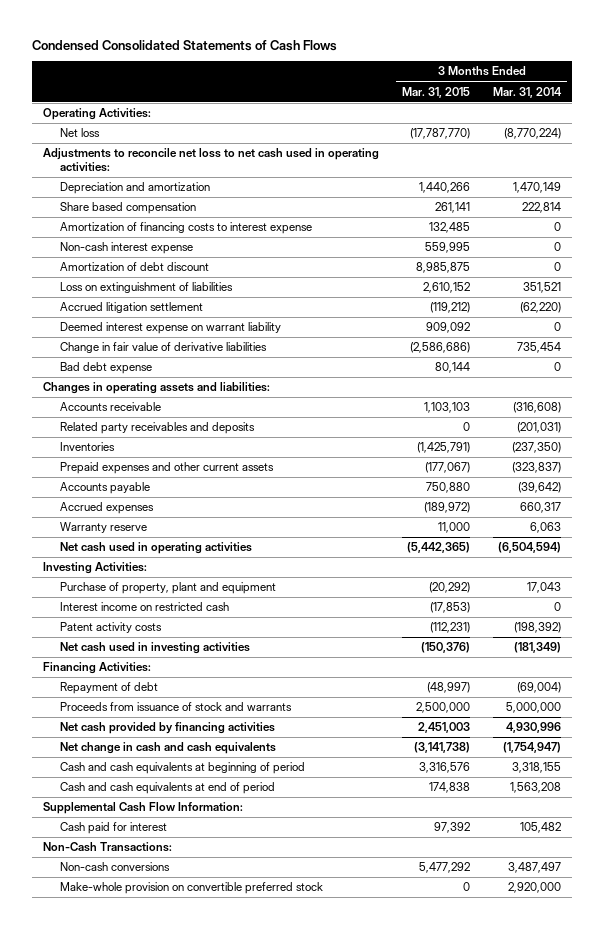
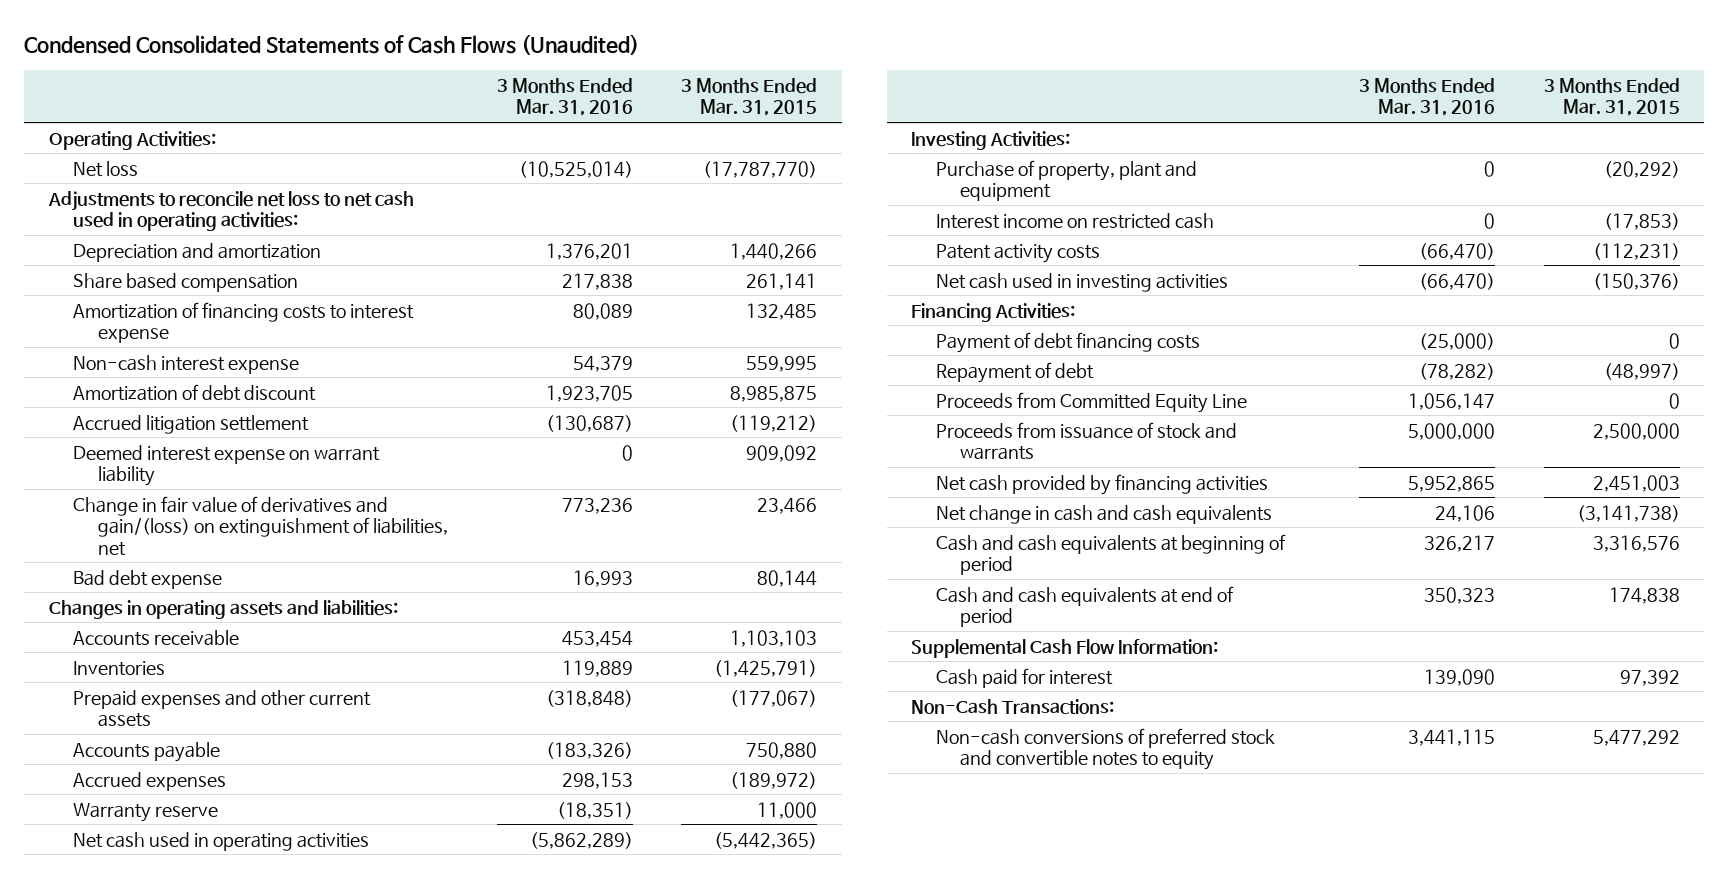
[31,39,337,51] Condensed Consolidated Statements of Cash Flows -> [24,34,640,56] Condensed Consolidated Statements of Cash Flows (Unaudited)
[492,86,562,98] Mar. 31, 2014 -> none
none -> [496,77,633,117] 3 Months Ended Mar. 31, 2016
[60,282,234,294] Loss on extinguishment of liabilities -> none
[60,342,268,354] Change in fair value of derivative liabilities -> none
none -> [73,495,448,556] Change in fair value of derivatives and gain/(loss) on extinguishment of liabilities, net
[60,422,256,435] Related party receivables and deposits -> none
none -> [935,331,1200,353] Payment of debt financing costs
none -> [935,391,1247,413] Proceeds from Committed Equity Line
[60,882,324,895] Make-whole provision on convertible preferred stock -> none
[60,862,171,872] Non-cash conversions -> [935,727,1275,771] Non-cash conversions of preferred stock and convertible notes to equity

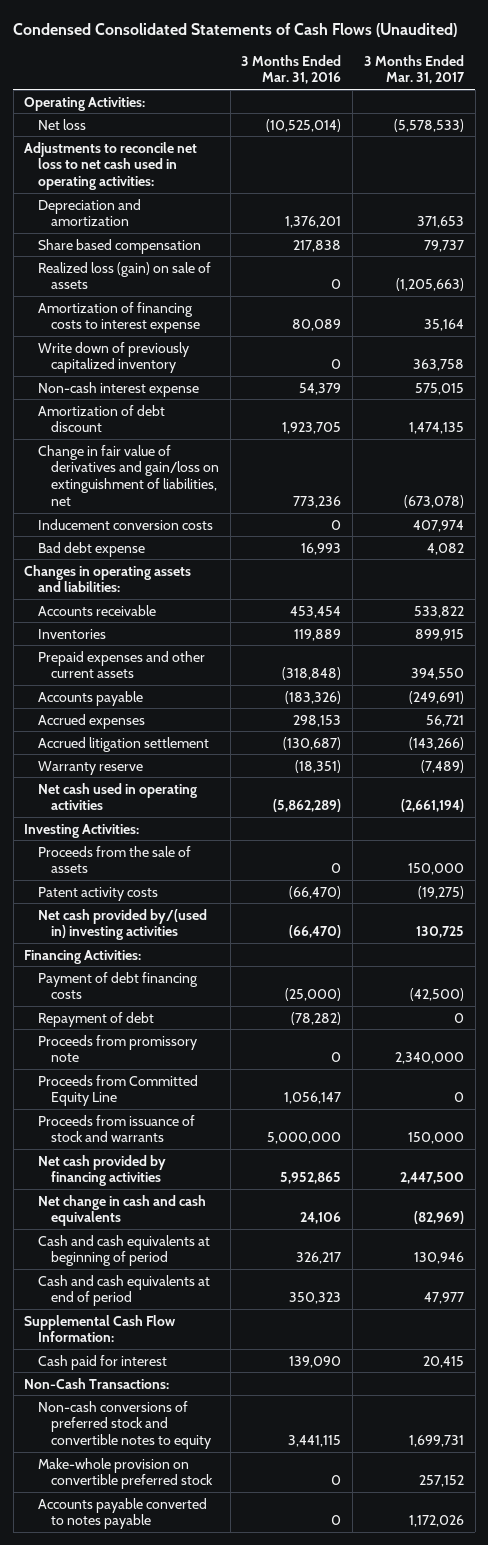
[681,77,818,117] 3 Months Ended Mar. 31, 2015 -> none
none -> [363,54,465,85] 3 Months Ended Mar. 31, 2017
none -> [37,261,211,290] Realized loss (gain) on sale of assets
none -> [37,341,189,374] Write down of previously capitalized inventory
[73,444,381,487] Deemed interest expense on warrant liability -> none
[73,495,448,556] Change in fair value of derivatives and gain/(loss) on extinguishment of liabilities, net -> [37,444,219,506] Change in fair value of derivatives and gain/loss on extinguishment of liabilities, net
none -> [37,518,213,530] Inducement conversion costs
[73,414,310,434] Accrued litigation settlement -> [37,736,209,752] Accrued litigation settlement
[935,159,1197,202] Purchase of property, plant and equipment -> none
[935,212,1214,229] Interest income on restricted cash -> none
none -> [37,845,191,874] Proceeds from the sale of assets
[935,272,1228,292] Net cash used in investing activities -> [37,908,207,941] Net cash provided by/(used in) investing activities
none -> [37,1034,197,1063] Proceeds from promissory note
none -> [37,1457,213,1490] Make-whole provision on convertible preferred stock
none -> [37,1497,207,1530] Accounts payable converted to notes payable

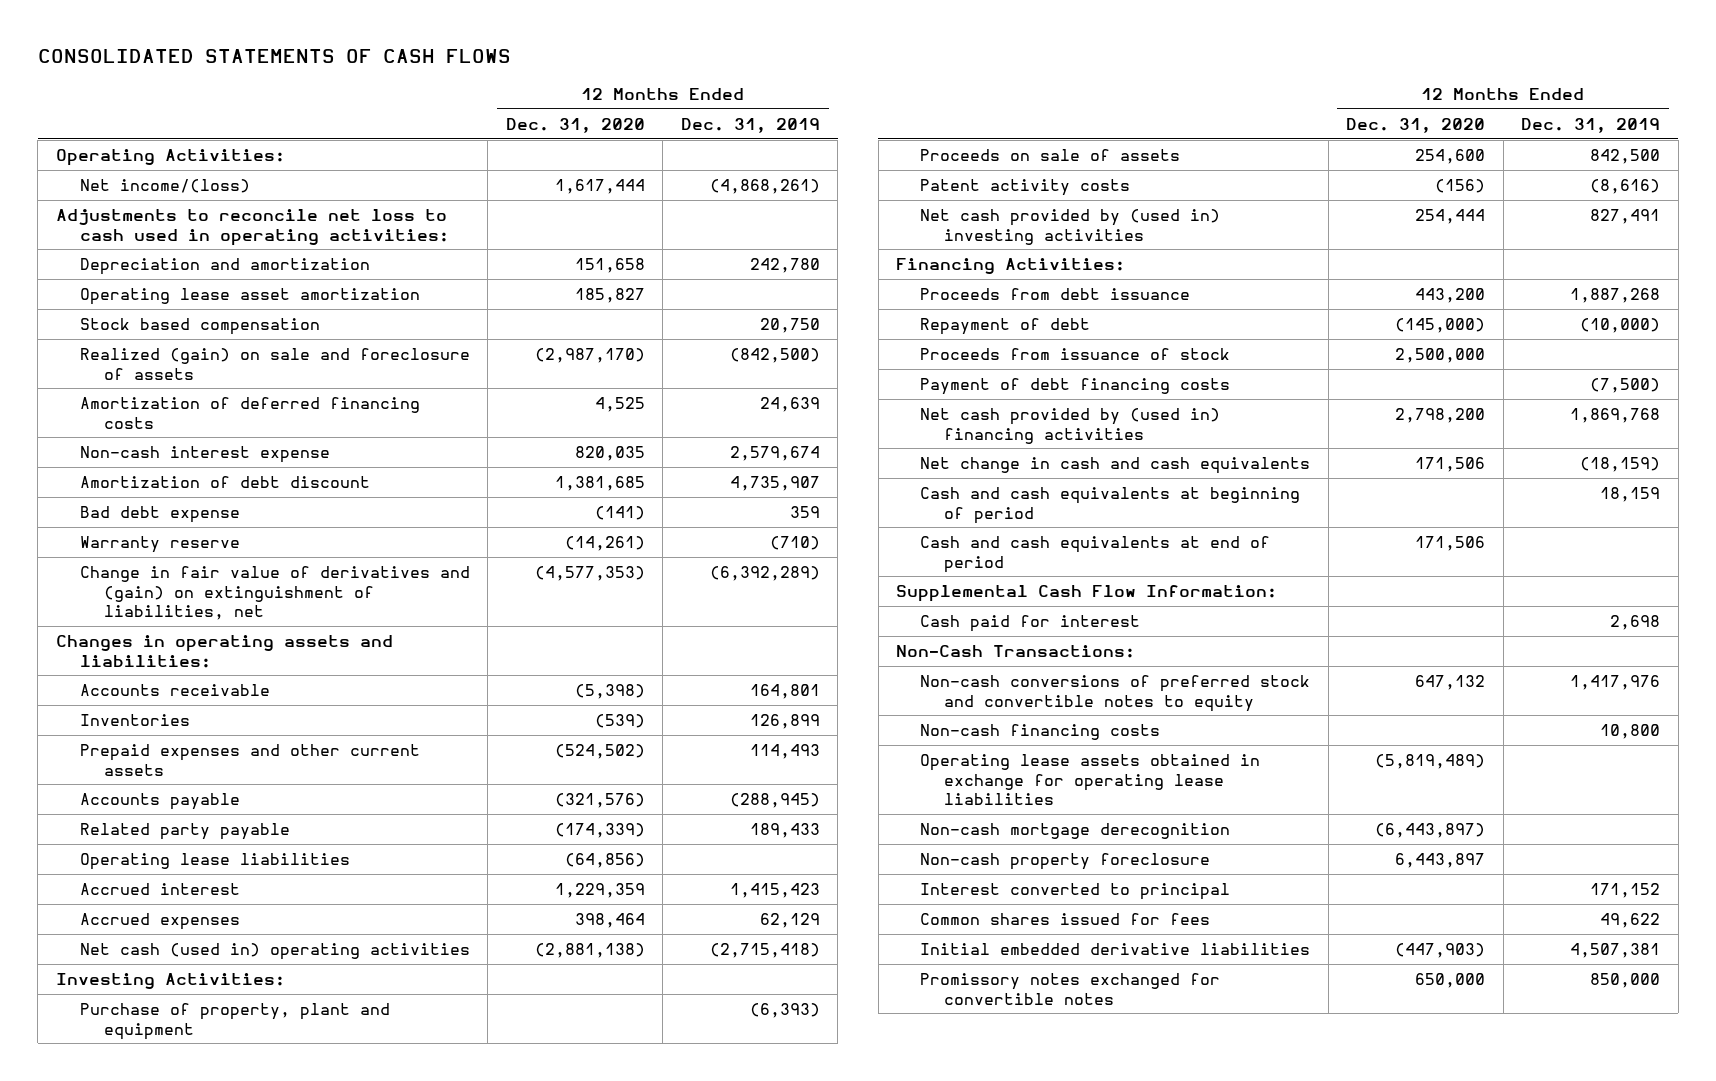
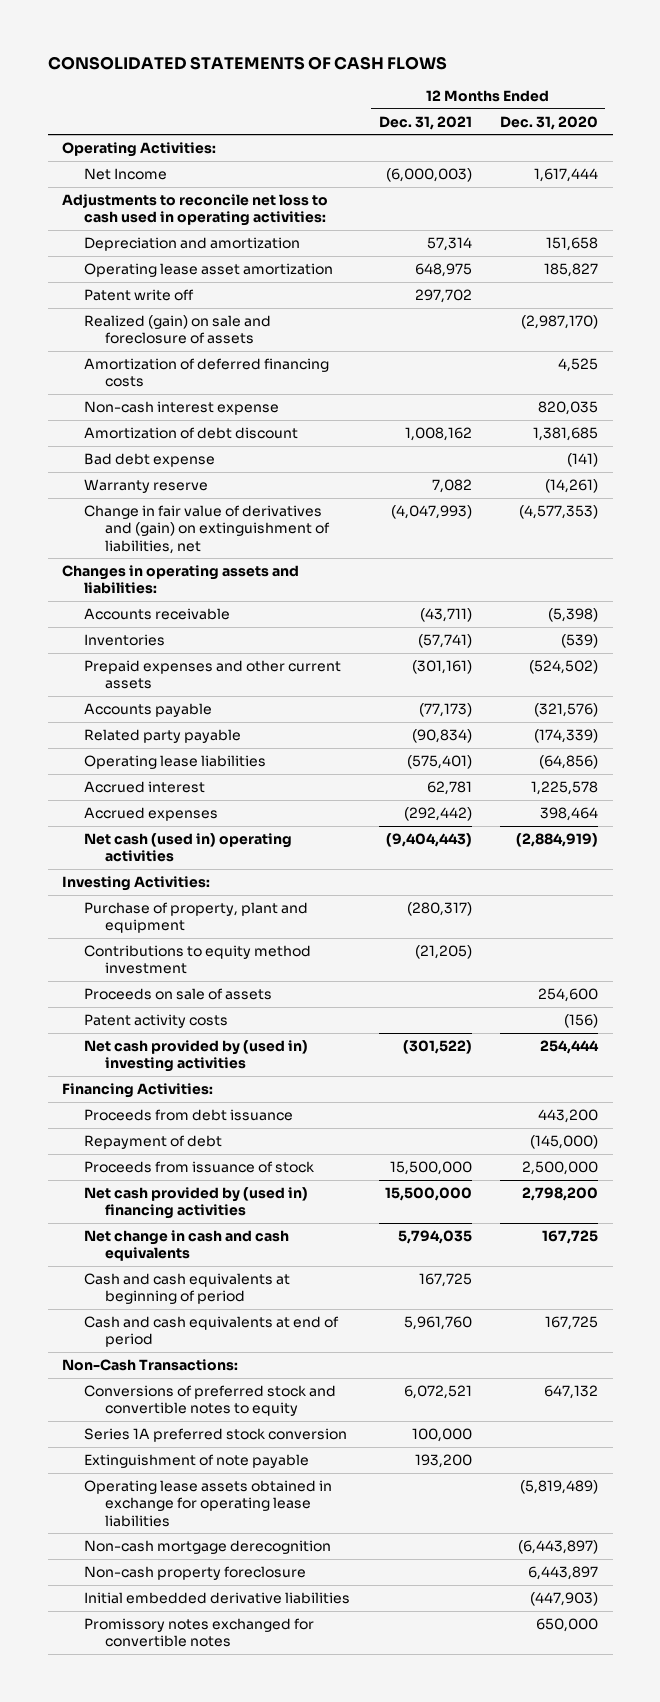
[680,117,820,133] Dec. 31, 2019 -> none
none -> [378,115,472,130] Dec. 31, 2021
[79,179,250,194] Net income/(loss) -> [83,167,167,180] Net Income
[79,318,320,336] Stock based compensation -> none
none -> [83,288,194,301] Patent write off
[554,883,645,899] 1,229,359 -> [531,780,599,795] 1,225,578
[534,943,645,959] (2,881,138) -> [516,832,599,847] (2,884,919)
none -> [83,944,311,975] Contributions to equity method investment
[920,378,1231,396] Payment of debt financing costs -> none
[1415,457,1486,473] 171,506 -> [542,1229,599,1244] 167,725
[896,585,1278,603] Supplemental Cash Flow Information: -> none
[920,615,1141,633] Cash paid for interest -> none
[1415,536,1486,552] 171,506 -> [545,1315,599,1330] 167,725
[920,724,1161,741] Non-cash financing costs -> none
[920,675,1311,712] Non-cash conversions of preferred stock and convertible notes to equity -> [83,1384,336,1417] Conversions of preferred stock and convertible notes to equity
none -> [83,1427,347,1442] Series 1A preferred stock conversion
none -> [83,1453,309,1468] Extinguishment of note payable
[920,883,1231,901] Interest converted to principal -> none
[920,913,1211,926] Common shares issued for fees -> none

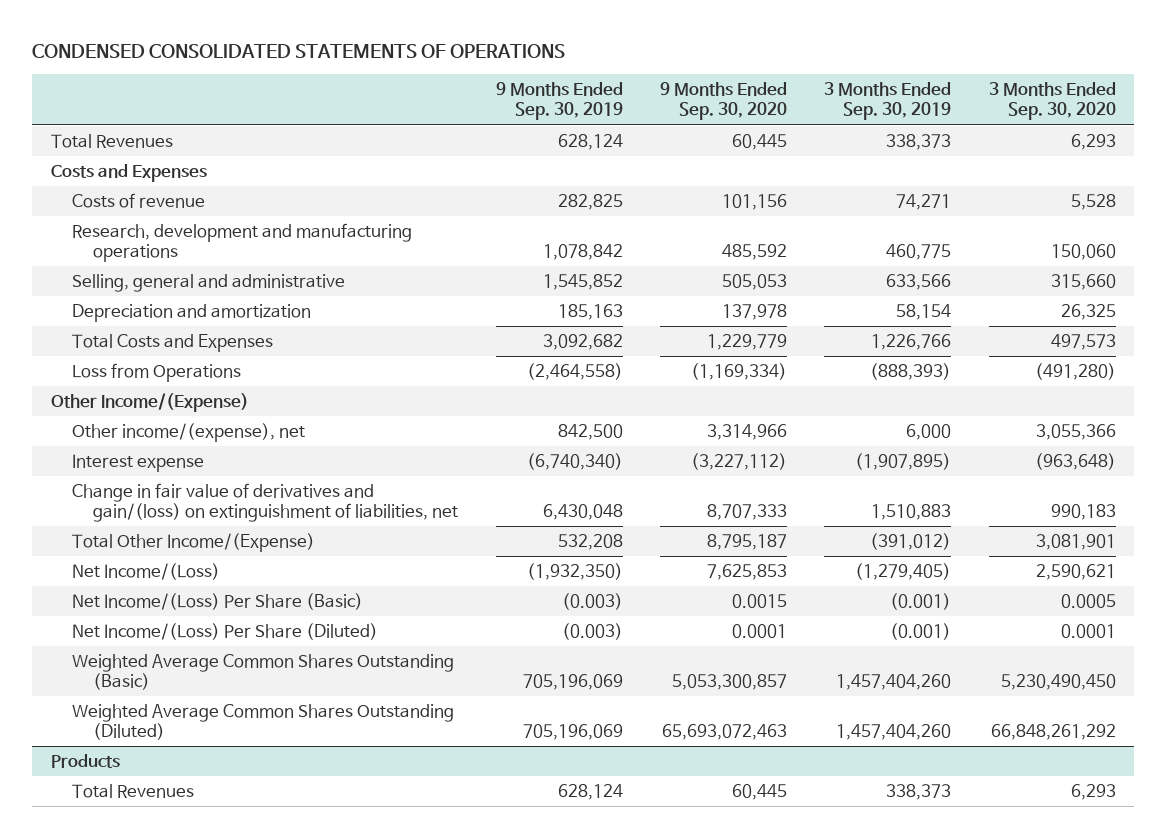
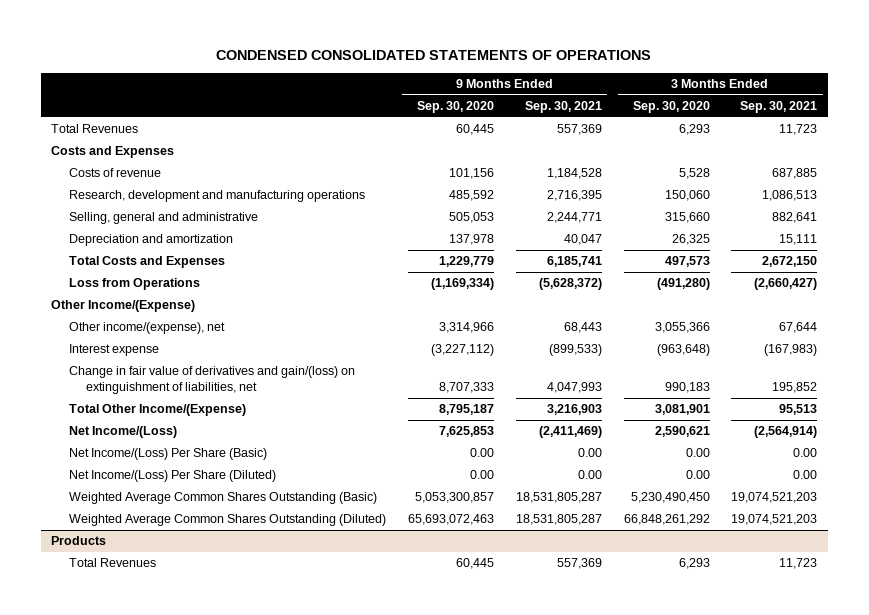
[495,82,623,121] 9 Months Ended Sep. 30, 2019 -> none
[824,82,952,121] 3 Months Ended Sep. 30, 2019 -> none
none -> [524,101,602,114] Sep. 30, 2021
none -> [740,101,818,114] Sep. 30, 2021
[732,594,788,609] 0.0015 -> [469,448,494,458] 0.00
[1060,594,1116,609] 0.0005 -> [685,448,710,458] 0.00
[732,624,788,639] 0.0001 -> [469,470,494,480] 0.00
[1060,624,1116,639] 0.0001 -> [685,470,710,480] 0.00

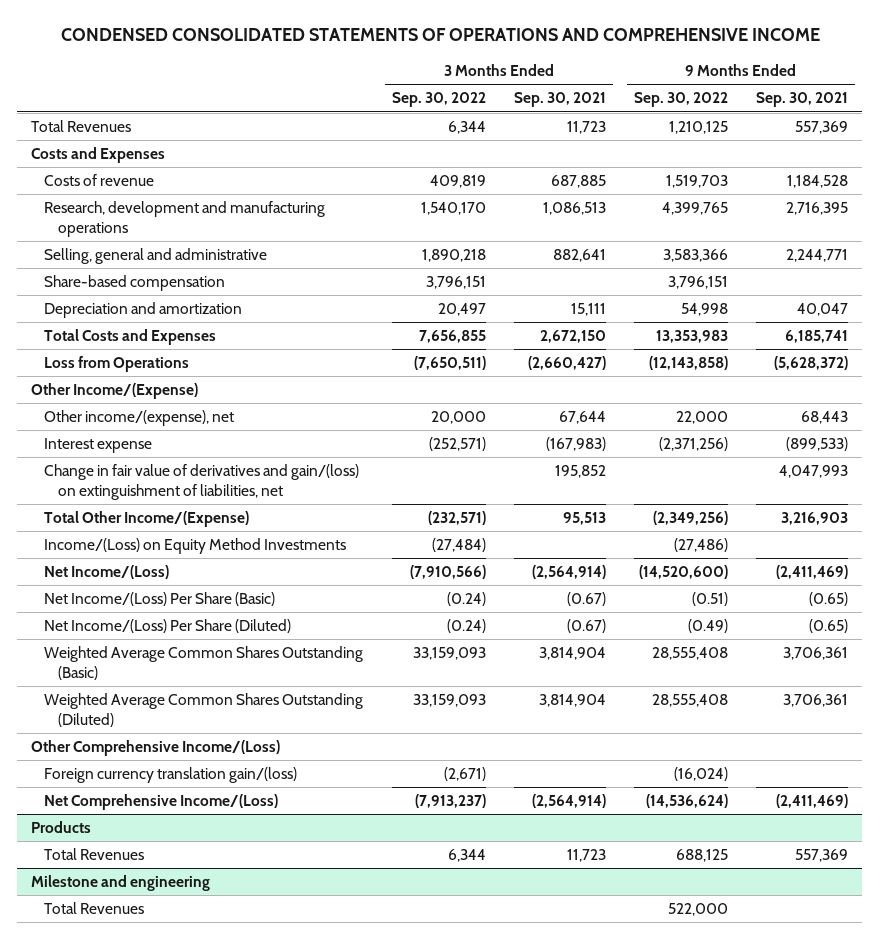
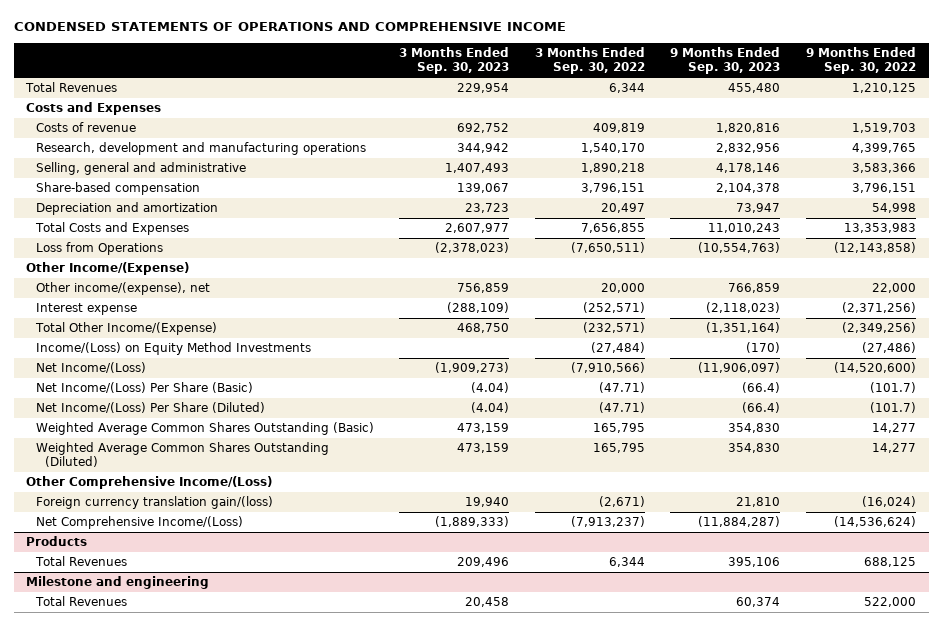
[60,28,820,42] CONDENSED CONSOLIDATED STATEMENTS OF OPERATIONS AND COMPREHENSIVE INCOME -> [13,22,566,32] CONDENSED STATEMENTS OF OPERATIONS AND COMPREHENSIVE INCOME
[513,92,606,108] Sep. 30, 2021 -> none
[756,92,849,108] Sep. 30, 2021 -> none
none -> [399,47,510,75] 3 Months Ended Sep. 30, 2023
none -> [670,47,781,75] 9 Months Ended Sep. 30, 2023
[44,464,360,500] Change in fair value of derivatives and gain/(loss) on extinguishment of liabilities, net -> none
[446,592,486,607] (0.24) -> [598,382,645,394] (47.71)
[691,592,728,607] (0.51) -> [870,382,917,394] (101.7)
[446,619,486,634] (0.24) -> [598,402,645,414] (47.71)
[687,619,728,634] (0.49) -> [870,402,917,414] (101.7)
[412,647,486,661] 33,159,093 -> [592,423,645,434] 165,795
[651,647,728,661] 28,555,408 -> [872,423,917,434] 14,277
[412,694,486,708] 33,159,093 -> [592,443,645,454] 165,795
[651,694,728,708] 28,555,408 -> [872,443,917,454] 14,277

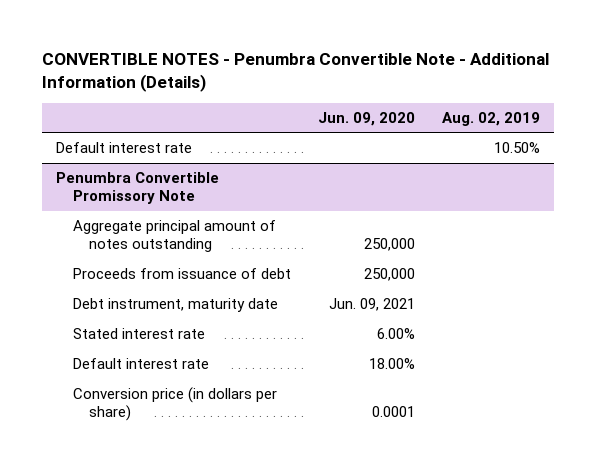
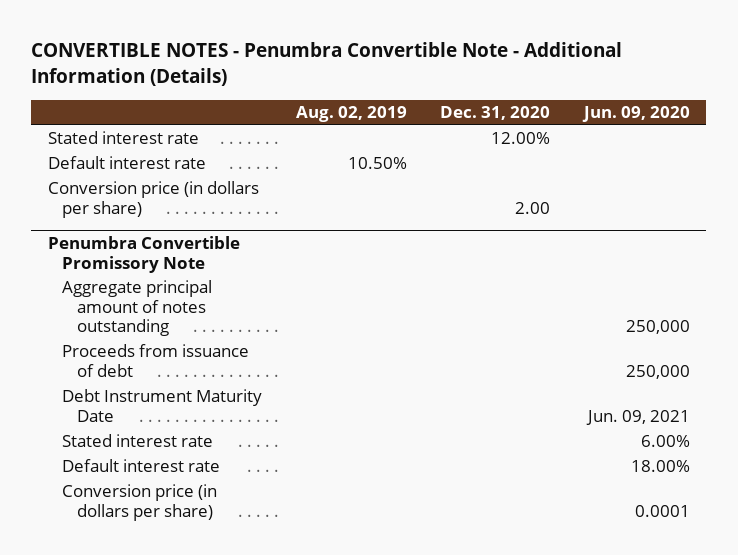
none -> [440,106,551,121] Dec. 31, 2020
none -> [47,131,199,145] Stated interest rate
none -> [47,181,259,218] Conversion price (in dollars per share)
[72,298,278,313] Debt instrument, maturity date -> [62,389,263,422] Debt Instrument Maturity Date

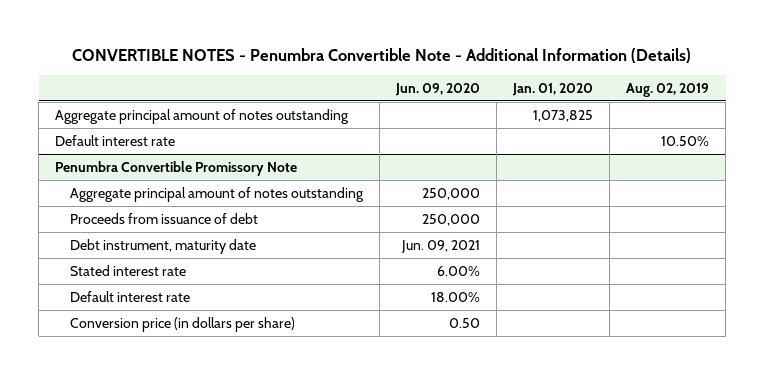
[440,106,551,121] Dec. 31, 2020 -> none
none -> [512,82,594,96] Jan. 01, 2020
[47,131,199,145] Stated interest rate -> none
none -> [55,108,350,124] Aggregate principal amount of notes outstanding
[47,181,259,218] Conversion price (in dollars per share) -> none
[62,389,263,422] Debt Instrument Maturity Date -> [70,238,257,254] Debt instrument, maturity date
[634,504,690,517] 0.0001 -> [449,317,481,328] 0.50

